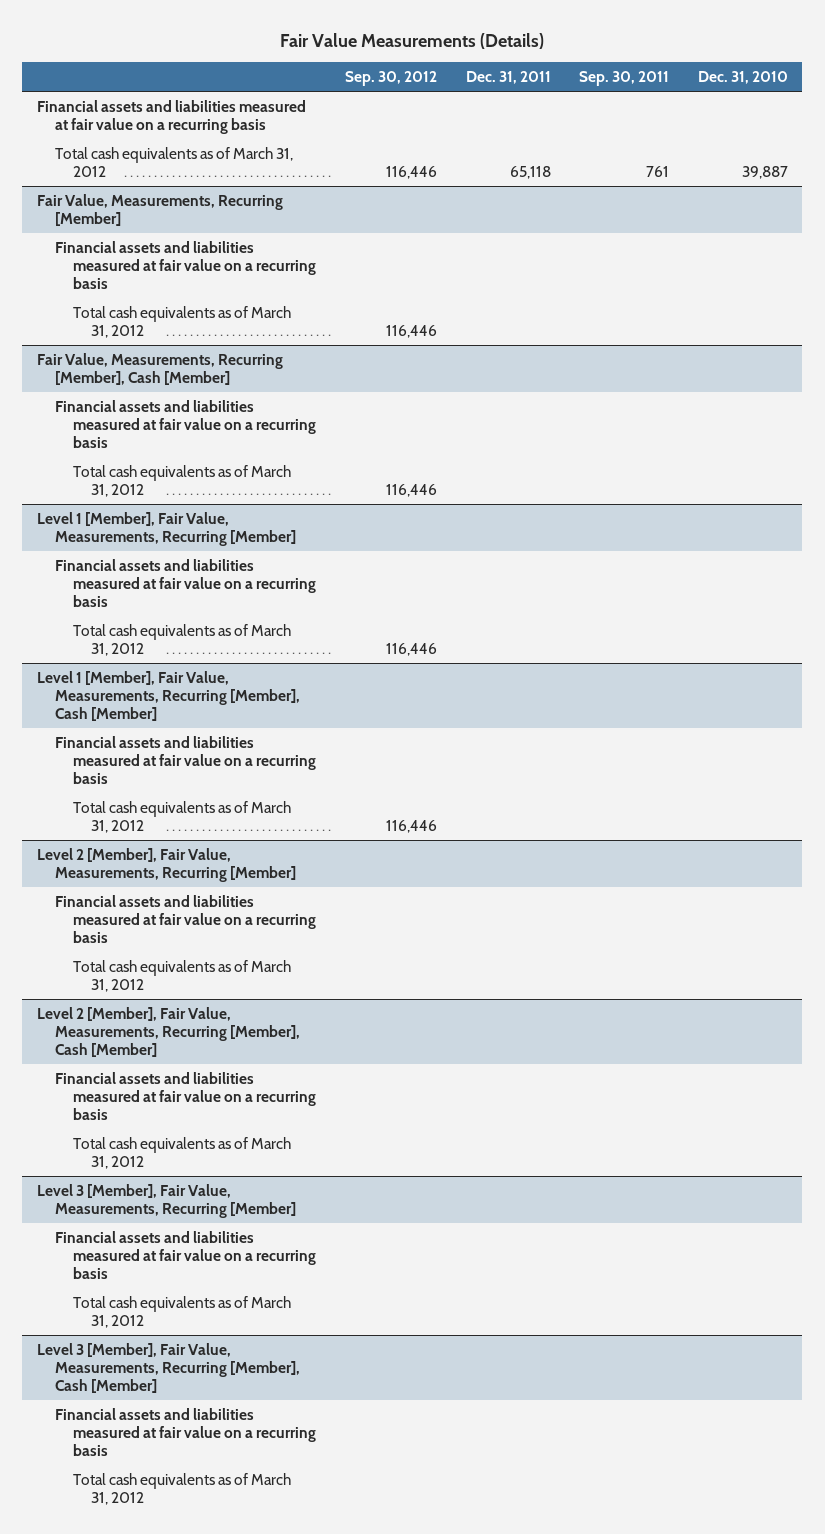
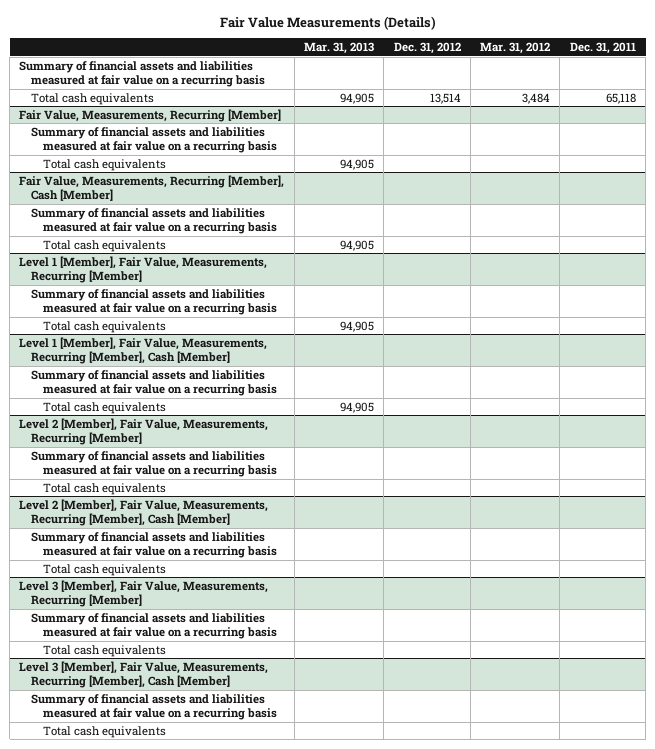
[344,71,437,87] Sep. 30, 2012 -> none
[579,71,670,87] Sep. 30, 2011 -> none
[697,71,788,85] Dec. 31, 2010 -> none
none -> [303,42,374,55] Mar. 31, 2013
none -> [393,42,461,55] Dec. 31, 2012
none -> [480,42,551,55] Mar. 31, 2012
[36,99,306,134] Financial assets and liabilities measured at fair value on a recurring basis -> [19,60,266,88] Summary of financial assets and liabilities measured at fair value on a recurring basis
[55,146,294,177] Total cash equivalents as of March 31, 2012 -> [31,92,155,105] Total cash equivalents
[55,240,317,290] Financial assets and liabilities measured at fair value on a recurring basis -> [31,126,278,154] Summary of financial assets and liabilities measured at fair value on a recurring basis
[73,305,292,338] Total cash equivalents as of March 31, 2012 -> [43,158,167,171] Total cash equivalents
[55,399,317,449] Financial assets and liabilities measured at fair value on a recurring basis -> [31,207,278,235] Summary of financial assets and liabilities measured at fair value on a recurring basis
[73,464,292,497] Total cash equivalents as of March 31, 2012 -> [43,239,167,252] Total cash equivalents
[55,558,317,608] Financial assets and liabilities measured at fair value on a recurring basis -> [31,288,278,316] Summary of financial assets and liabilities measured at fair value on a recurring basis
[73,623,292,656] Total cash equivalents as of March 31, 2012 -> [43,320,167,333] Total cash equivalents
[55,735,317,785] Financial assets and liabilities measured at fair value on a recurring basis -> [31,369,278,397] Summary of financial assets and liabilities measured at fair value on a recurring basis
[73,800,292,833] Total cash equivalents as of March 31, 2012 -> [43,401,167,414] Total cash equivalents
[55,894,317,944] Financial assets and liabilities measured at fair value on a recurring basis -> [31,450,278,478] Summary of financial assets and liabilities measured at fair value on a recurring basis
[73,959,292,992] Total cash equivalents as of March 31, 2012 -> [43,482,167,495] Total cash equivalents
[55,1071,317,1121] Financial assets and liabilities measured at fair value on a recurring basis -> [31,531,278,559] Summary of financial assets and liabilities measured at fair value on a recurring basis
[73,1136,292,1169] Total cash equivalents as of March 31, 2012 -> [43,563,167,576] Total cash equivalents
[55,1230,317,1280] Financial assets and liabilities measured at fair value on a recurring basis -> [31,612,278,640] Summary of financial assets and liabilities measured at fair value on a recurring basis
[73,1295,292,1328] Total cash equivalents as of March 31, 2012 -> [43,644,167,657] Total cash equivalents
[55,1407,317,1457] Financial assets and liabilities measured at fair value on a recurring basis -> [31,693,278,721] Summary of financial assets and liabilities measured at fair value on a recurring basis
[73,1472,292,1505] Total cash equivalents as of March 31, 2012 -> [43,725,167,738] Total cash equivalents

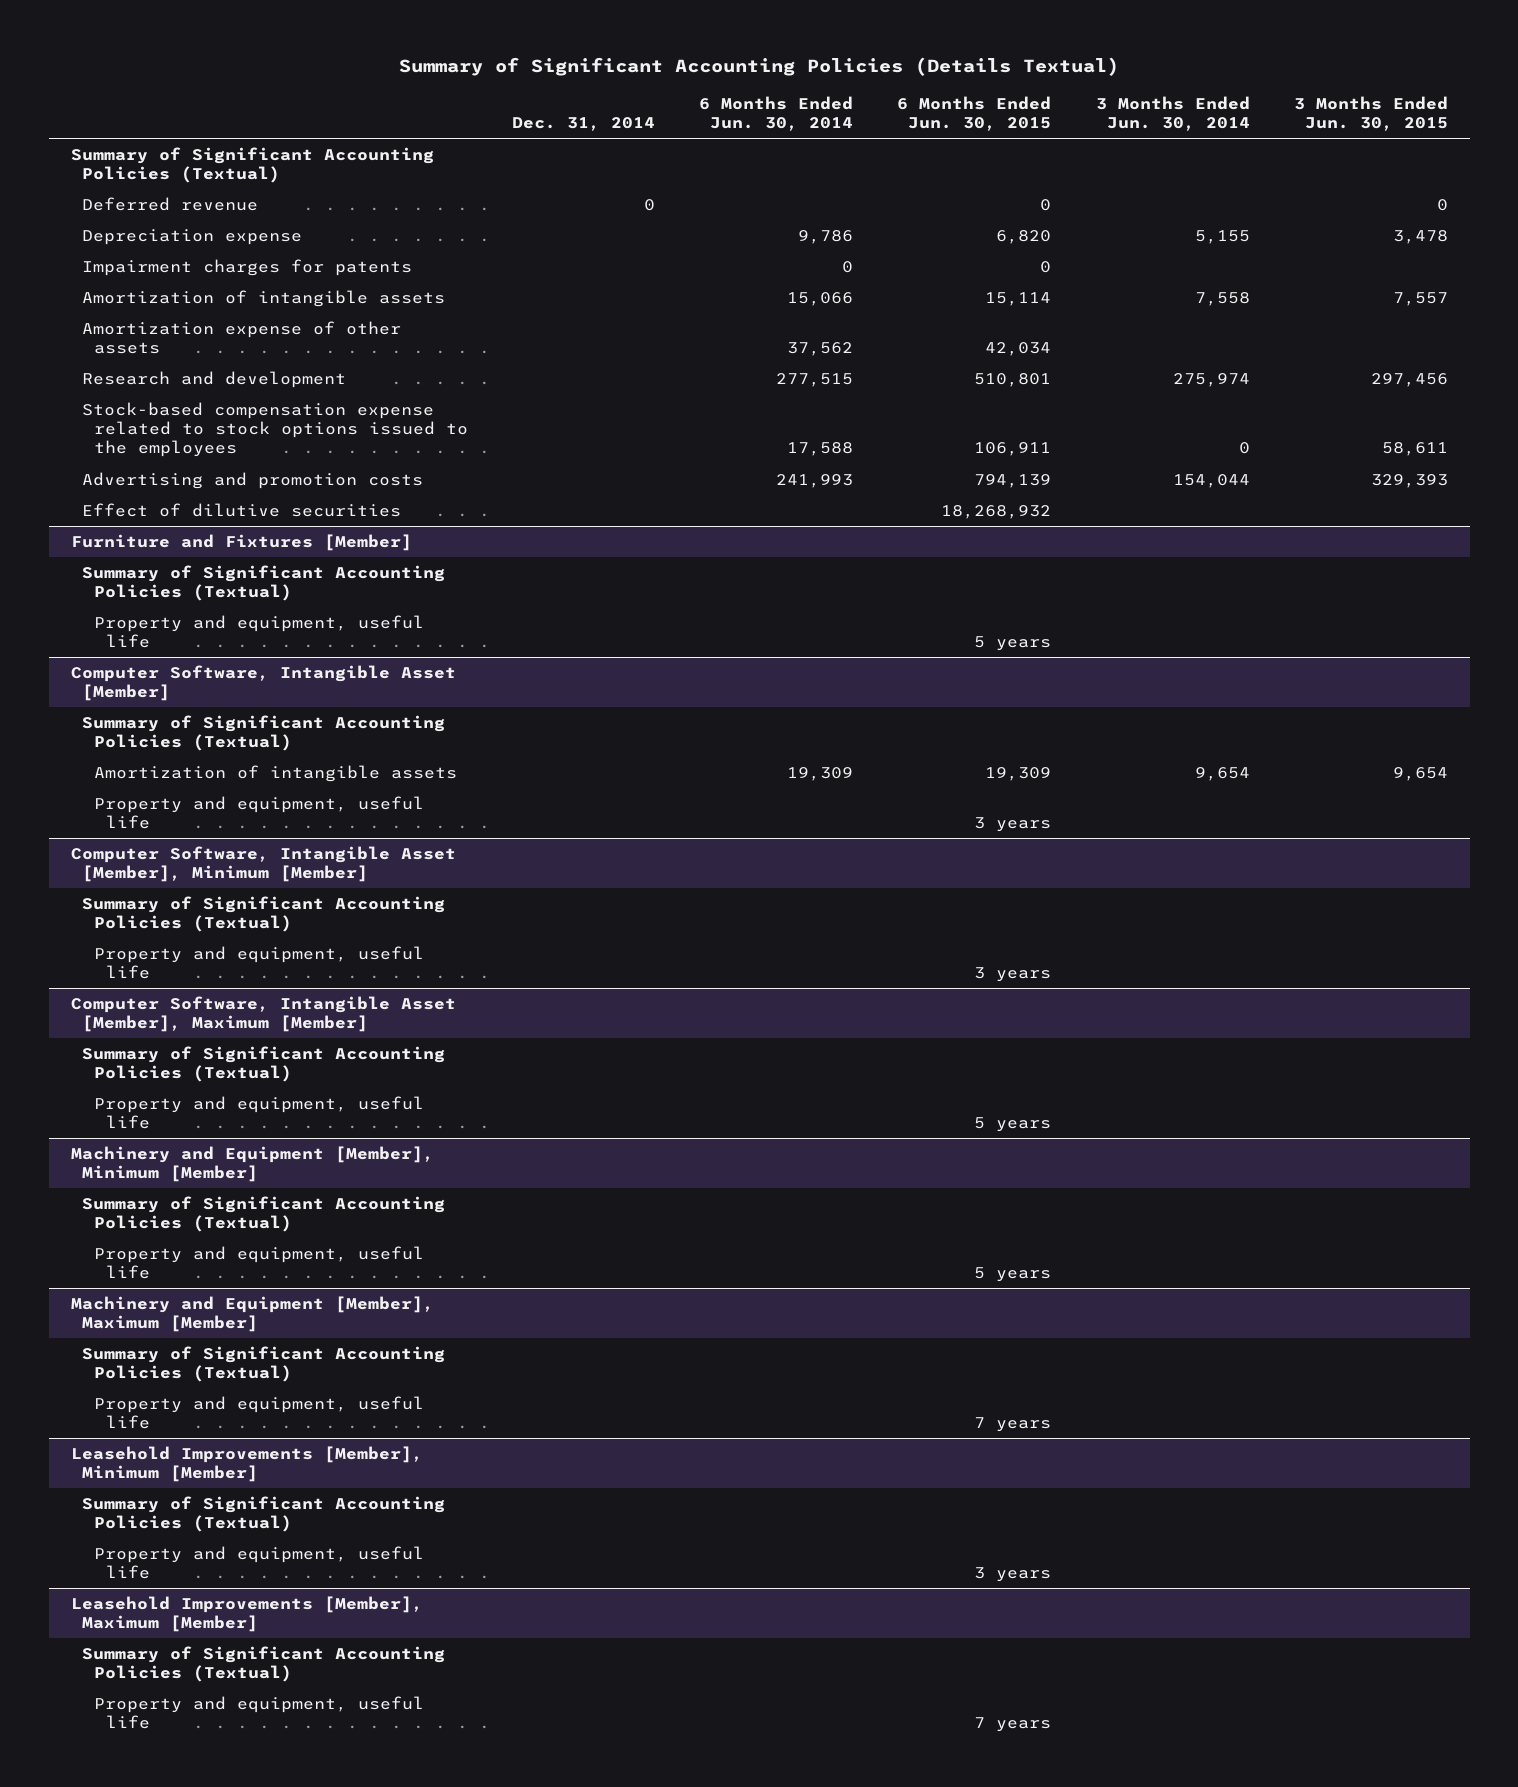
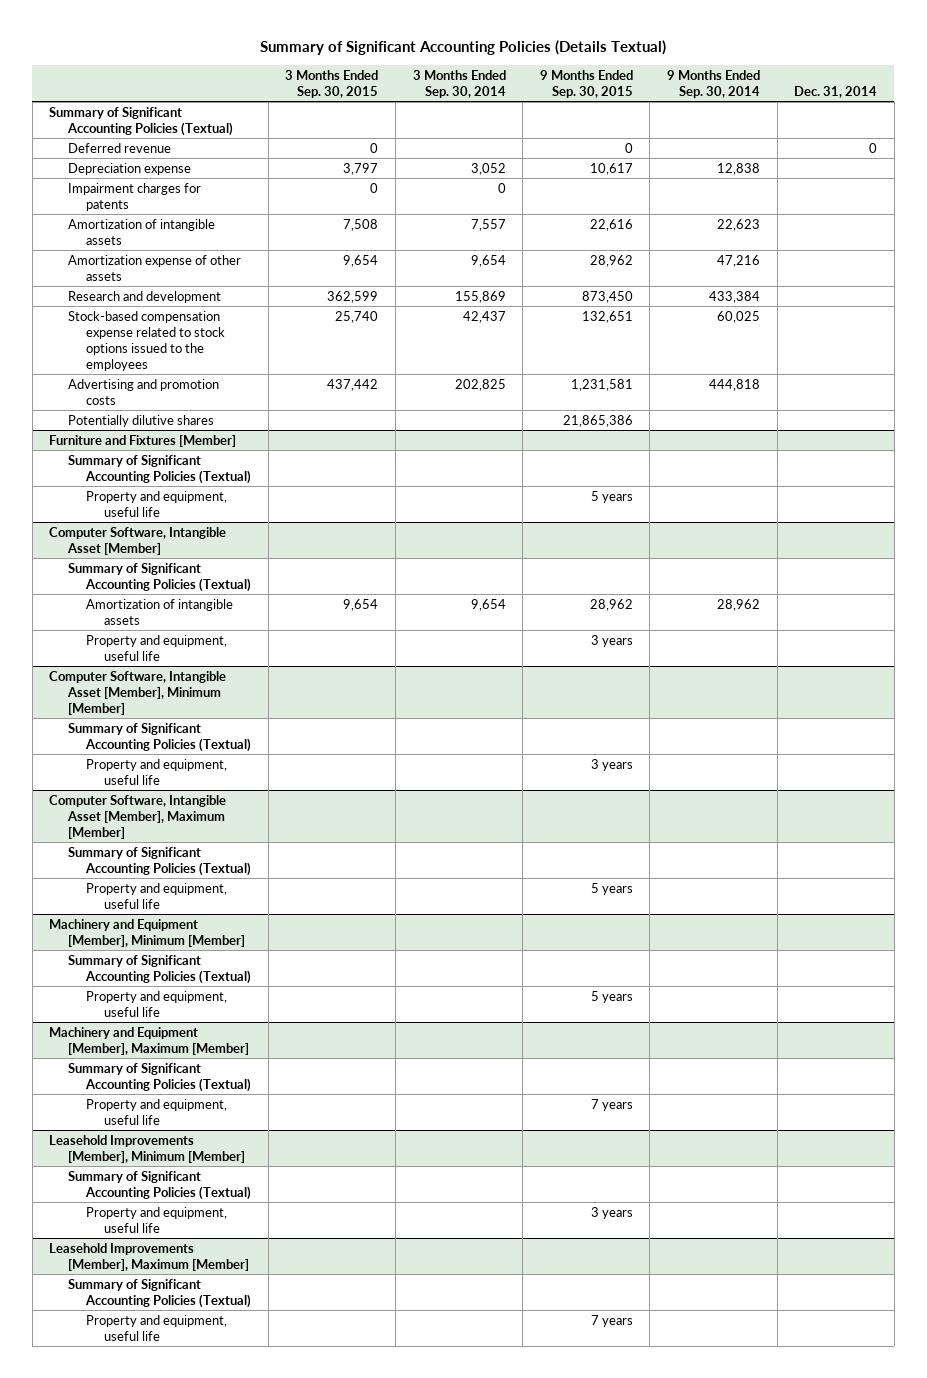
[699,95,854,131] 6 Months Ended Jun. 30, 2014 -> none
[897,95,1052,131] 6 Months Ended Jun. 30, 2015 -> none
[1095,95,1250,131] 3 Months Ended Jun. 30, 2014 -> none
[1293,95,1448,131] 3 Months Ended Jun. 30, 2015 -> none
none -> [285,69,379,98] 3 Months Ended Sep. 30, 2015
none -> [412,69,506,98] 3 Months Ended Sep. 30, 2014
none -> [539,69,633,98] 9 Months Ended Sep. 30, 2015
none -> [667,69,761,98] 9 Months Ended Sep. 30, 2014
[82,502,402,517] Effect of dilutive securities -> [67,414,214,427] Potentially dilutive shares

